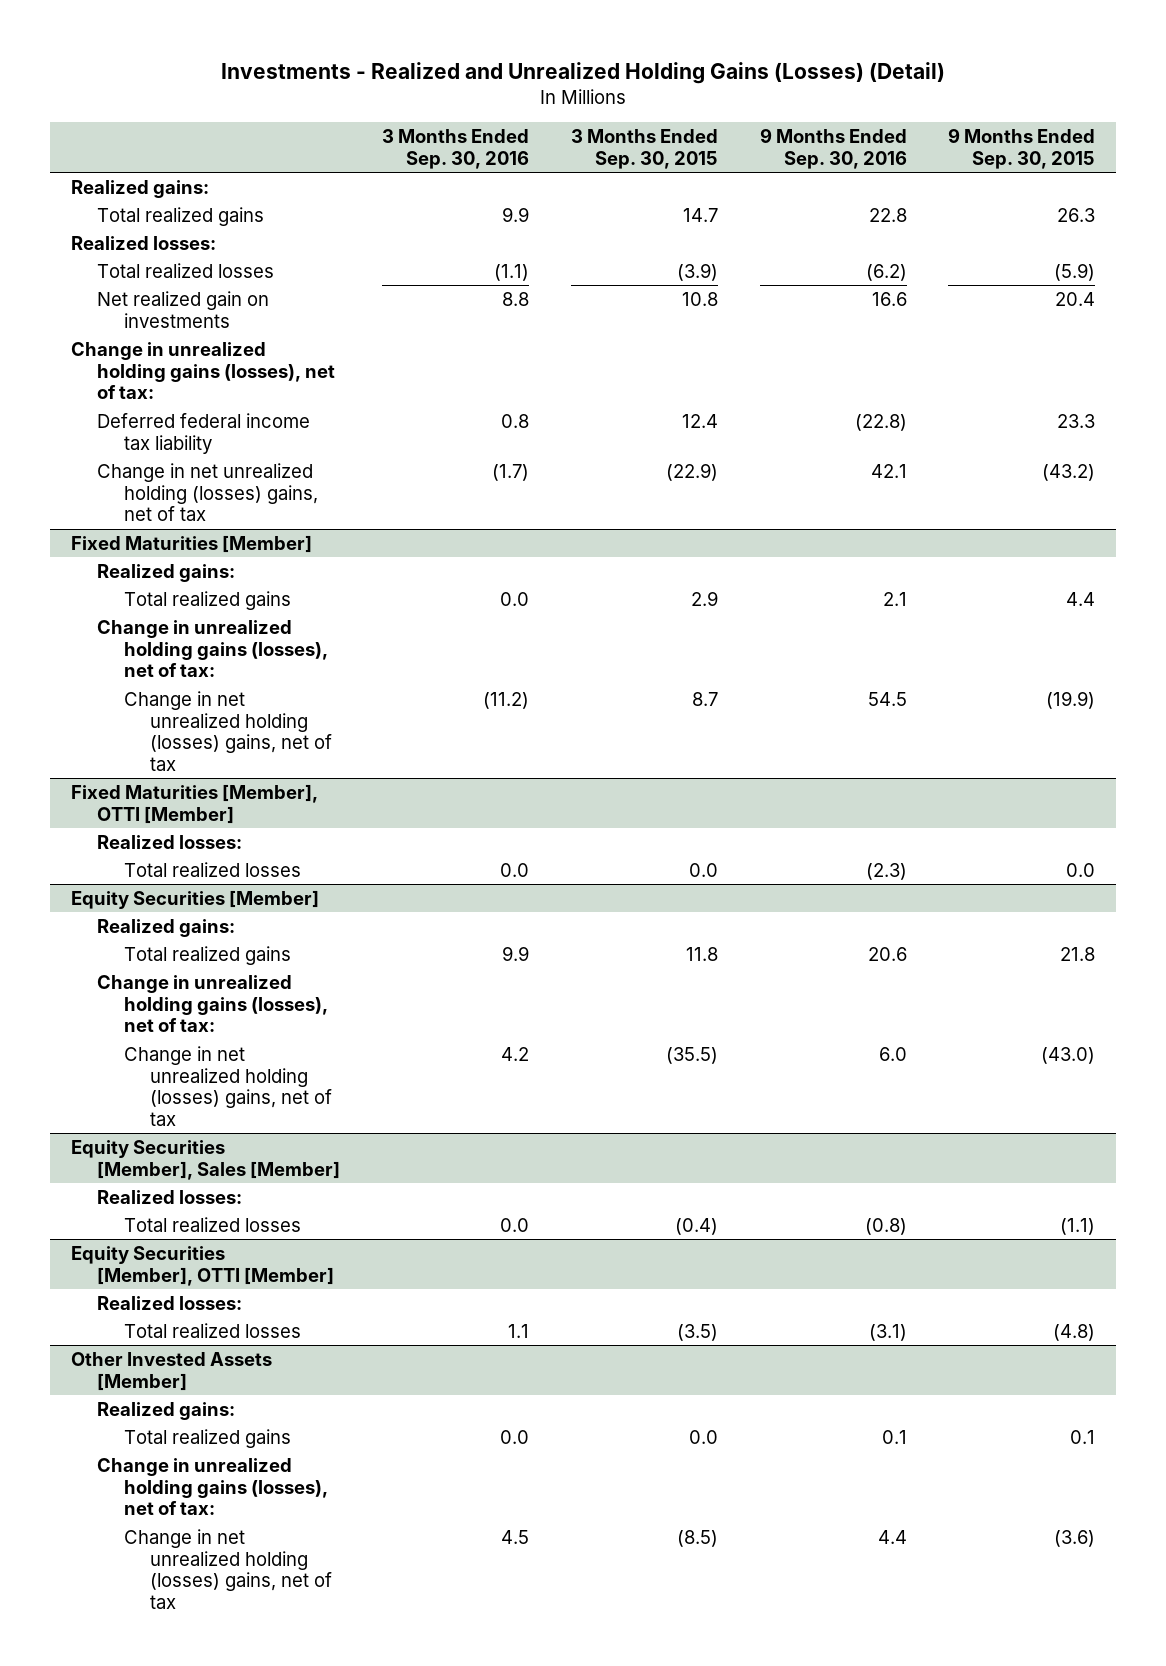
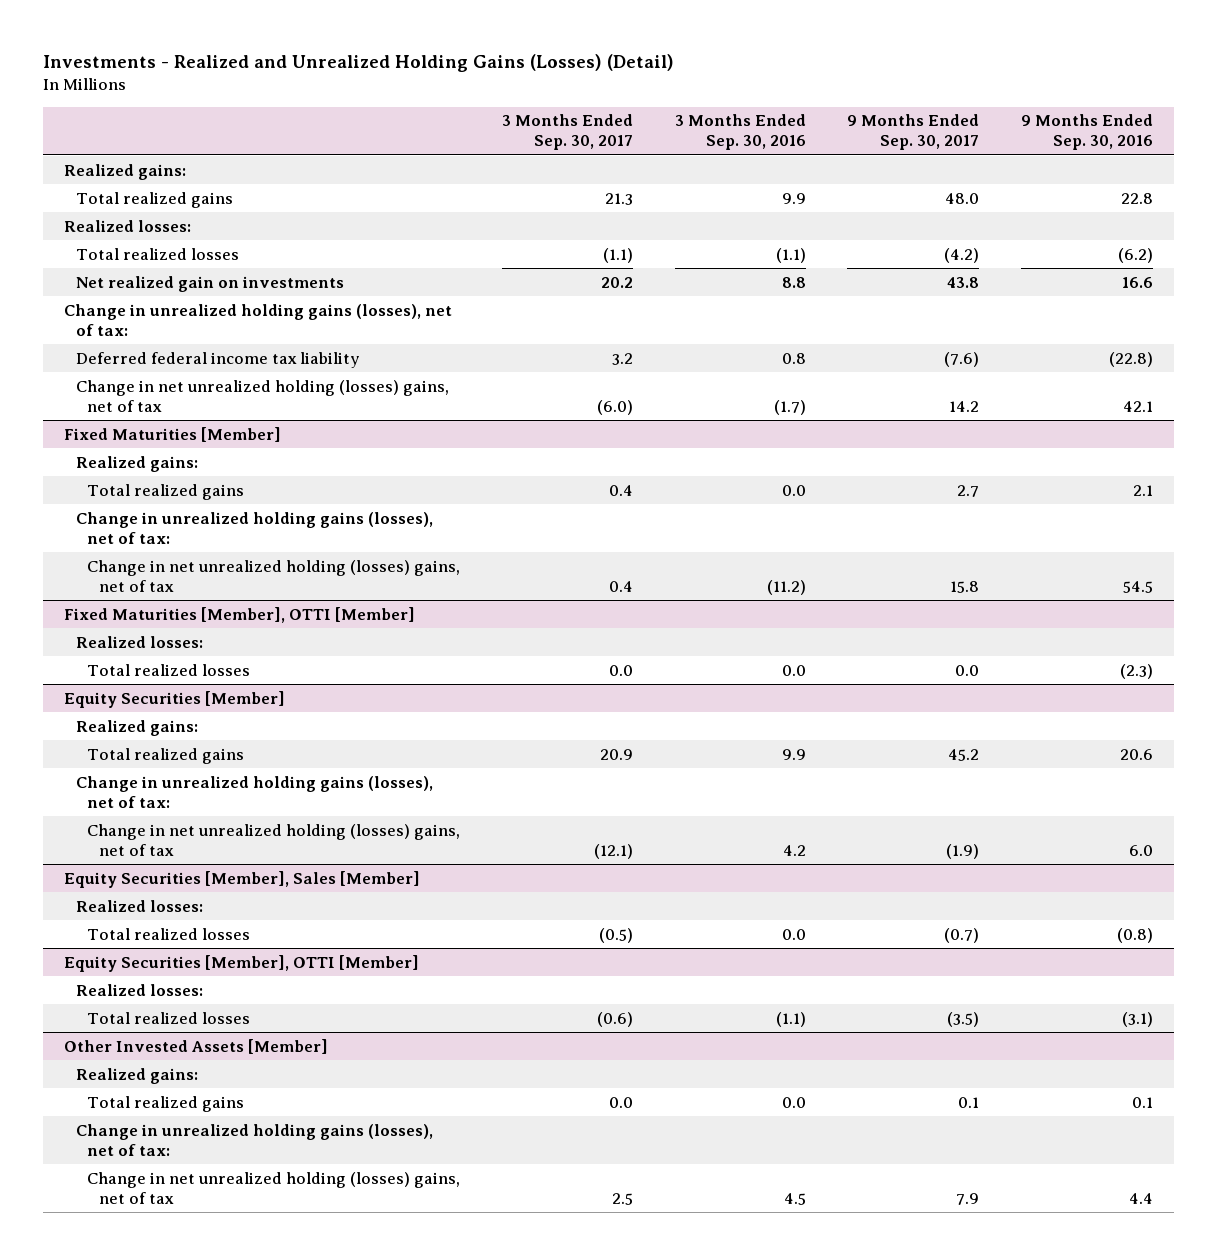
[570,129,718,170] 3 Months Ended Sep. 30, 2015 -> none
[948,128,1096,170] 9 Months Ended Sep. 30, 2015 -> none
none -> [501,114,633,151] 3 Months Ended Sep. 30, 2017
none -> [847,114,980,151] 9 Months Ended Sep. 30, 2017
[508,1323,530,1338] 1.1 -> [775,1011,806,1027] (1.1)

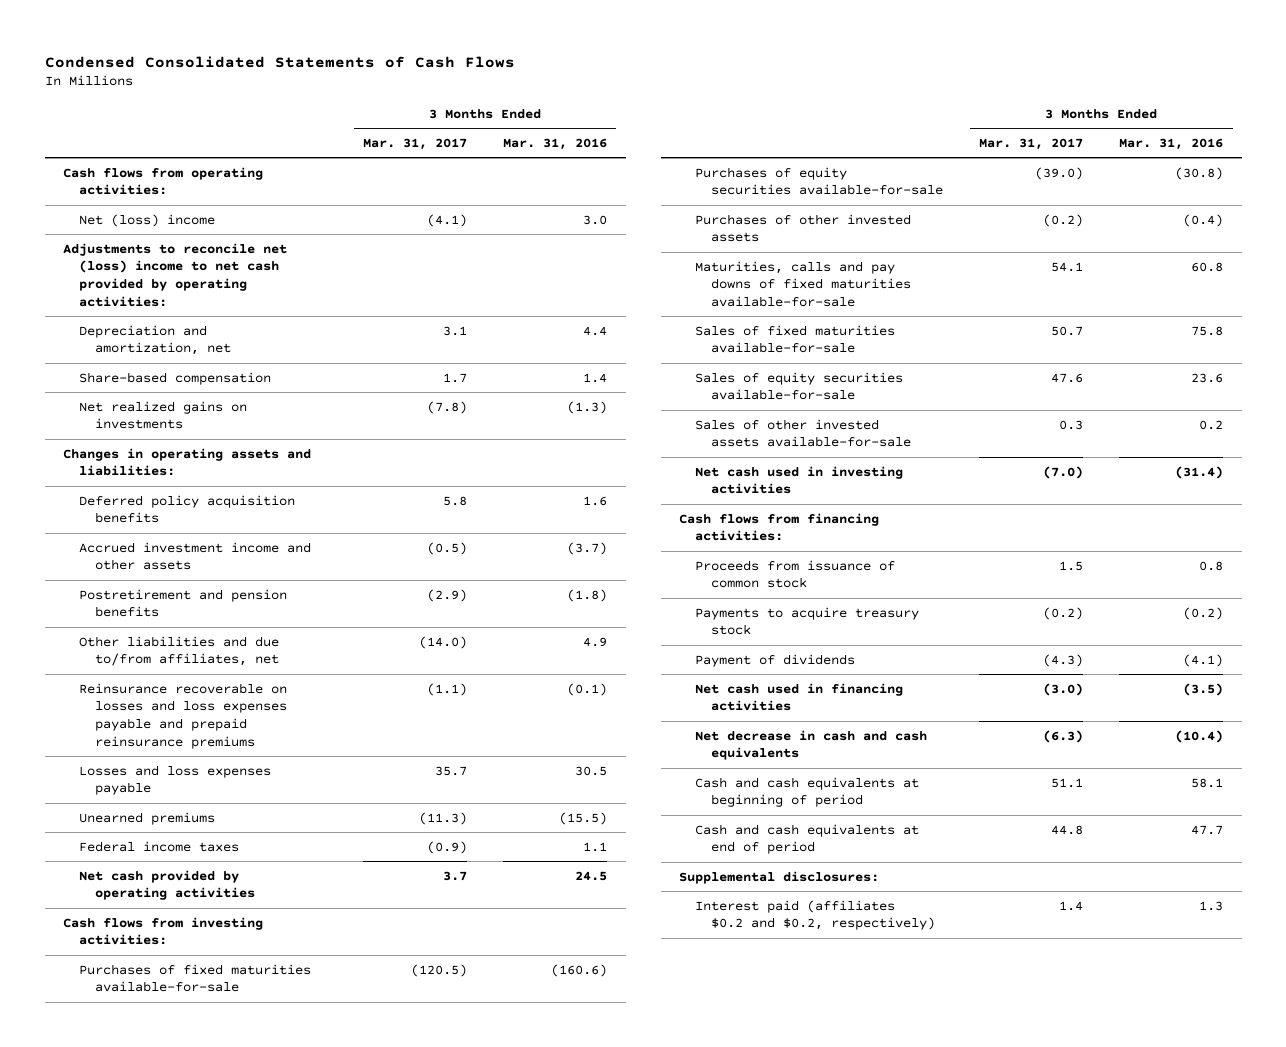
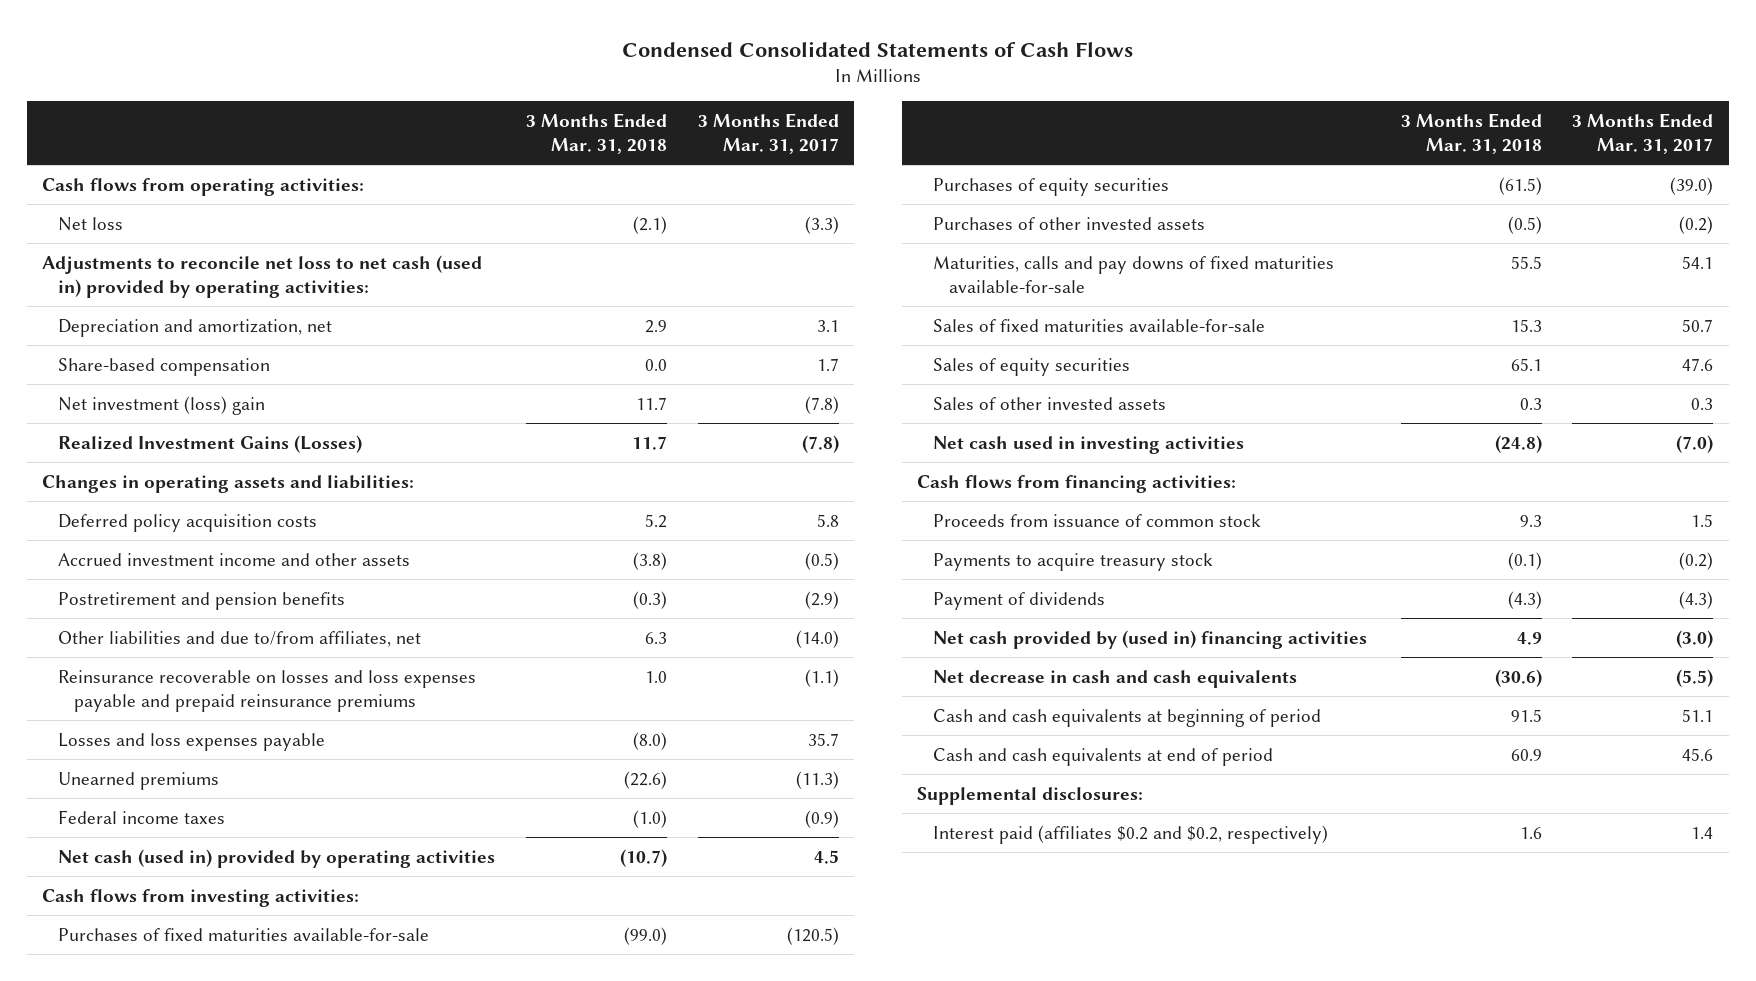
[503,137,608,150] Mar. 31, 2016 -> none
none -> [525,113,667,155] 3 Months Ended Mar. 31, 2018
[78,213,215,227] Net (loss) income -> [58,216,124,231] Net loss
[427,213,468,227] (4.1) -> [804,215,839,234] (3.3)
[62,242,287,307] Adjustments to reconcile net (loss) income to net cash provided by operating activities: -> [42,254,483,298] Adjustments to reconcile net loss to net cash (used in) provided by operating activities:
[78,400,247,430] Net realized gains on investments -> [58,395,266,415] Net investment (loss) gain
none -> [58,434,363,453] Realized Investment Gains (Losses)
[78,494,295,524] Deferred policy acquisition benefits -> [58,513,318,532] Deferred policy acquisition costs
[78,869,255,901] Net cash provided by operating activities -> [58,848,496,868] Net cash (used in) provided by operating activities
[443,870,468,881] 3.7 -> [813,849,839,864] 4.5
[694,166,943,196] Purchases of equity securities available-for-sale -> [932,177,1169,196] Purchases of equity securities
[694,371,903,401] Sales of equity securities available-for-sale -> [932,357,1130,376] Sales of equity securities
[694,418,911,448] Sales of other invested assets available-for-sale -> [932,396,1166,410] Sales of other invested assets
[694,682,903,712] Net cash used in financing activities -> [932,629,1367,649] Net cash provided by (used in) financing activities
[1043,729,1084,743] (6.3) -> [1676,668,1714,687] (5.5)
[1051,824,1084,835] 44.8 -> [1682,747,1714,761] 45.6

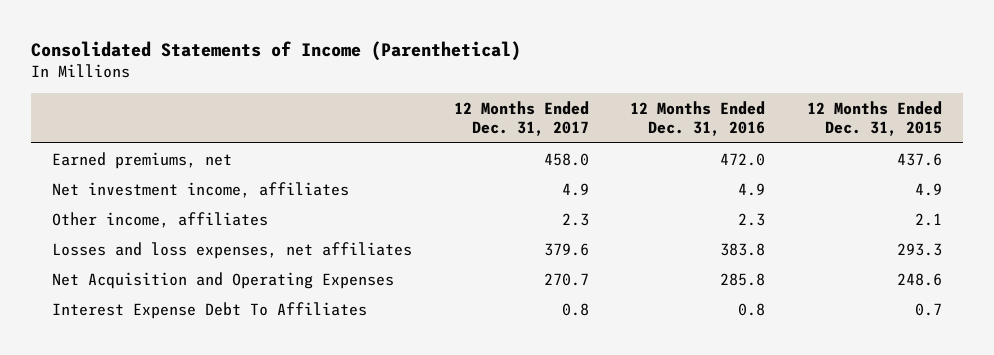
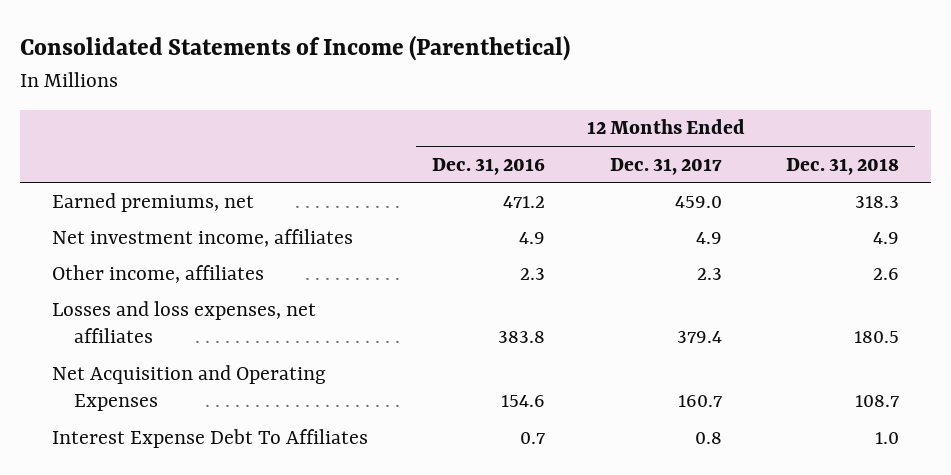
[806,100,942,137] 12 Months Ended Dec. 31, 2015 -> none
none -> [786,157,900,175] Dec. 31, 2018
[543,152,589,166] 458.0 -> [674,195,722,208] 459.0
[720,152,766,166] 472.0 -> [503,195,546,208] 471.2
[543,242,589,256] 379.6 -> [676,331,722,344] 379.4
[543,272,589,286] 270.7 -> [677,395,722,408] 160.7
[720,272,766,286] 285.8 -> [501,395,546,408] 154.6
[738,302,766,316] 0.8 -> [520,431,546,444] 0.7

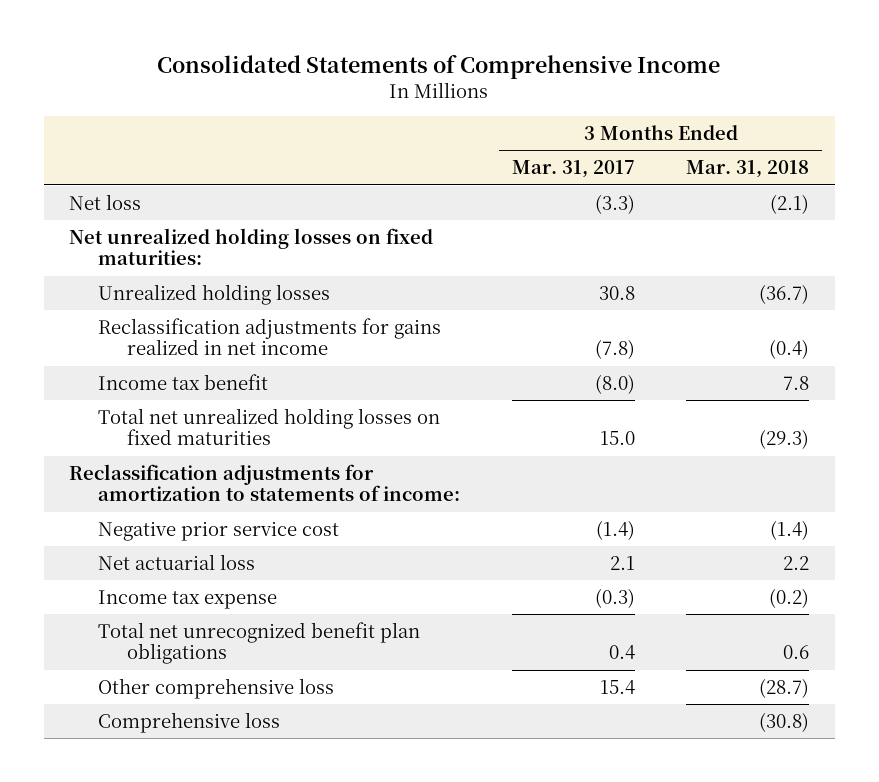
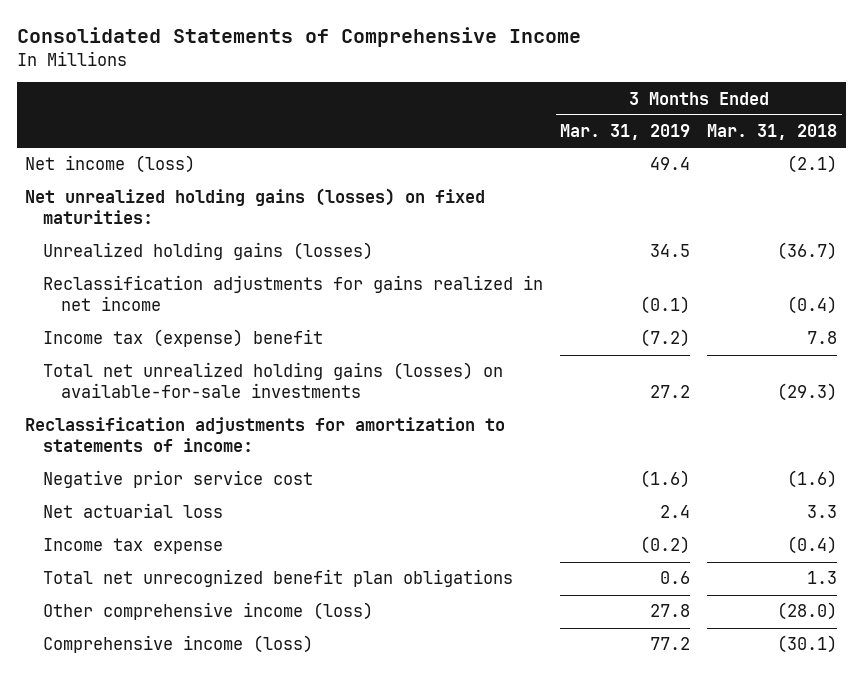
[511,160,635,179] Mar. 31, 2017 -> none
none -> [560,124,691,141] Mar. 31, 2019
[69,193,142,210] Net loss -> [25,155,196,174] Net income (loss)
[69,227,434,266] Net unrealized holding losses on fixed maturities: -> [25,188,486,225] Net unrealized holding gains (losses) on fixed maturities:
[98,283,331,305] Unrealized holding losses -> [43,242,374,261] Unrealized holding gains (losses)
[98,373,269,390] Income tax benefit -> [43,329,324,348] Income tax (expense) benefit
[98,407,441,446] Total net unrealized holding losses on fixed maturities -> [43,362,504,399] Total net unrealized holding gains (losses) on available-for-sale investments
[770,519,810,540] (1.4) -> [787,470,838,489] (1.6)
[783,555,810,570] 2.2 -> [807,505,838,519] 3.3
[769,587,810,608] (0.2) -> [787,536,838,555] (0.4)
[783,645,810,660] 0.6 -> [807,571,838,585] 1.3
[98,677,335,699] Other comprehensive loss -> [43,602,374,621] Other comprehensive income (loss)
[759,677,810,698] (28.7) -> [777,602,838,621] (28.0)
[98,711,281,733] Comprehensive loss -> [43,635,314,654] Comprehensive income (loss)
[759,711,810,732] (30.8) -> [777,635,838,654] (30.1)

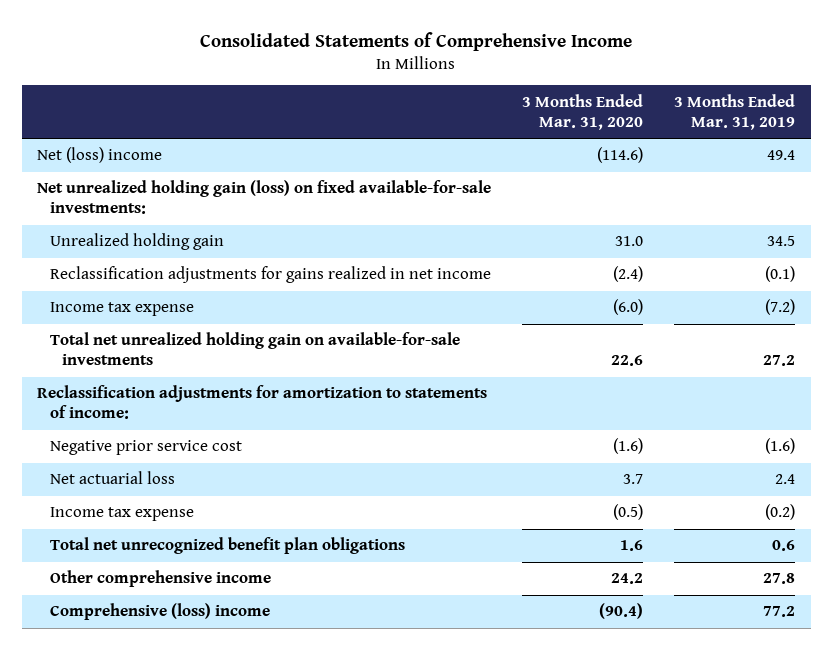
[707,124,838,141] Mar. 31, 2018 -> none
none -> [522,93,644,130] 3 Months Ended Mar. 31, 2020
[25,155,196,174] Net income (loss) -> [37,147,163,164] Net (loss) income
[25,188,486,225] Net unrealized holding gains (losses) on fixed maturities: -> [37,180,492,215] Net unrealized holding gain (loss) on fixed available-for-sale investments:
[43,242,374,261] Unrealized holding gains (losses) -> [49,233,224,251] Unrealized holding gain
[43,329,324,348] Income tax (expense) benefit -> [49,302,194,317] Income tax expense
[43,362,504,399] Total net unrealized holding gains (losses) on available-for-sale investments -> [49,332,460,366] Total net unrealized holding gain on available-for-sale investments
[43,602,374,621] Other comprehensive income (loss) -> [49,570,271,588] Other comprehensive income
[43,635,314,654] Comprehensive income (loss) -> [49,603,270,621] Comprehensive (loss) income

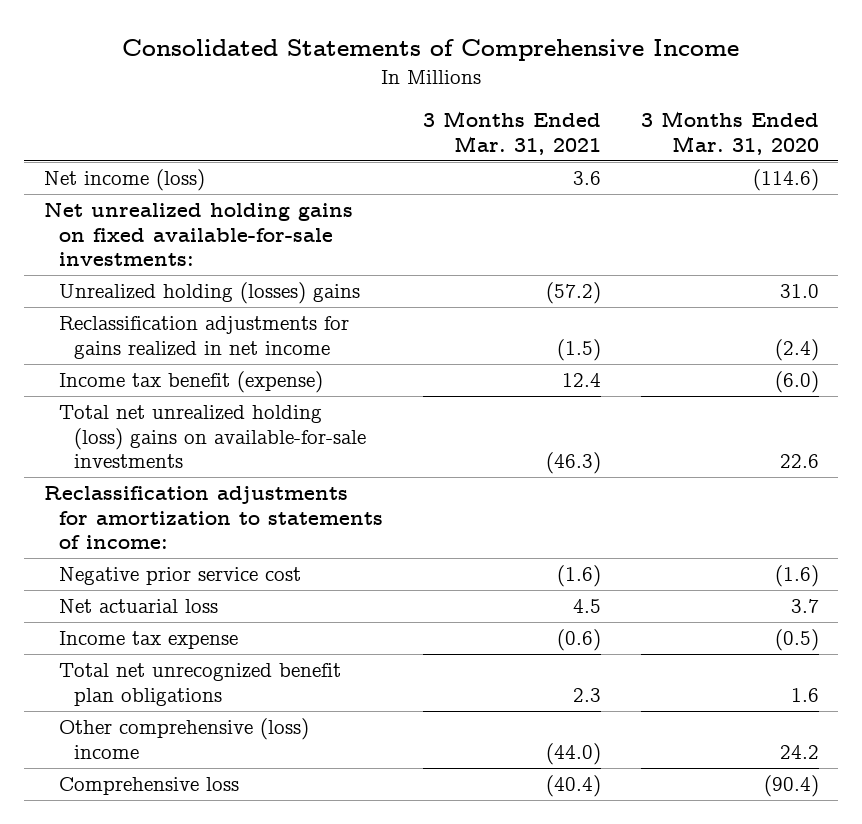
[674,93,796,130] 3 Months Ended Mar. 31, 2019 -> none
none -> [422,111,601,155] 3 Months Ended Mar. 31, 2021
[37,147,163,164] Net (loss) income -> [43,169,205,192] Net income (loss)
[37,180,492,215] Net unrealized holding gain (loss) on fixed available-for-sale investments: -> [43,202,353,267] Net unrealized holding gains on fixed available-for-sale investments:
[49,233,224,251] Unrealized holding gain -> [58,282,360,305] Unrealized holding (losses) gains
[49,302,194,317] Income tax expense -> [58,371,323,394] Income tax benefit (expense)
[49,332,460,366] Total net unrealized holding gain on available-for-sale investments -> [58,405,366,469] Total net unrealized holding (loss) gains on available-for-sale investments
[49,570,271,588] Other comprehensive income -> [58,718,309,759] Other comprehensive (loss) income
[49,603,270,621] Comprehensive (loss) income -> [58,777,239,796] Comprehensive loss

